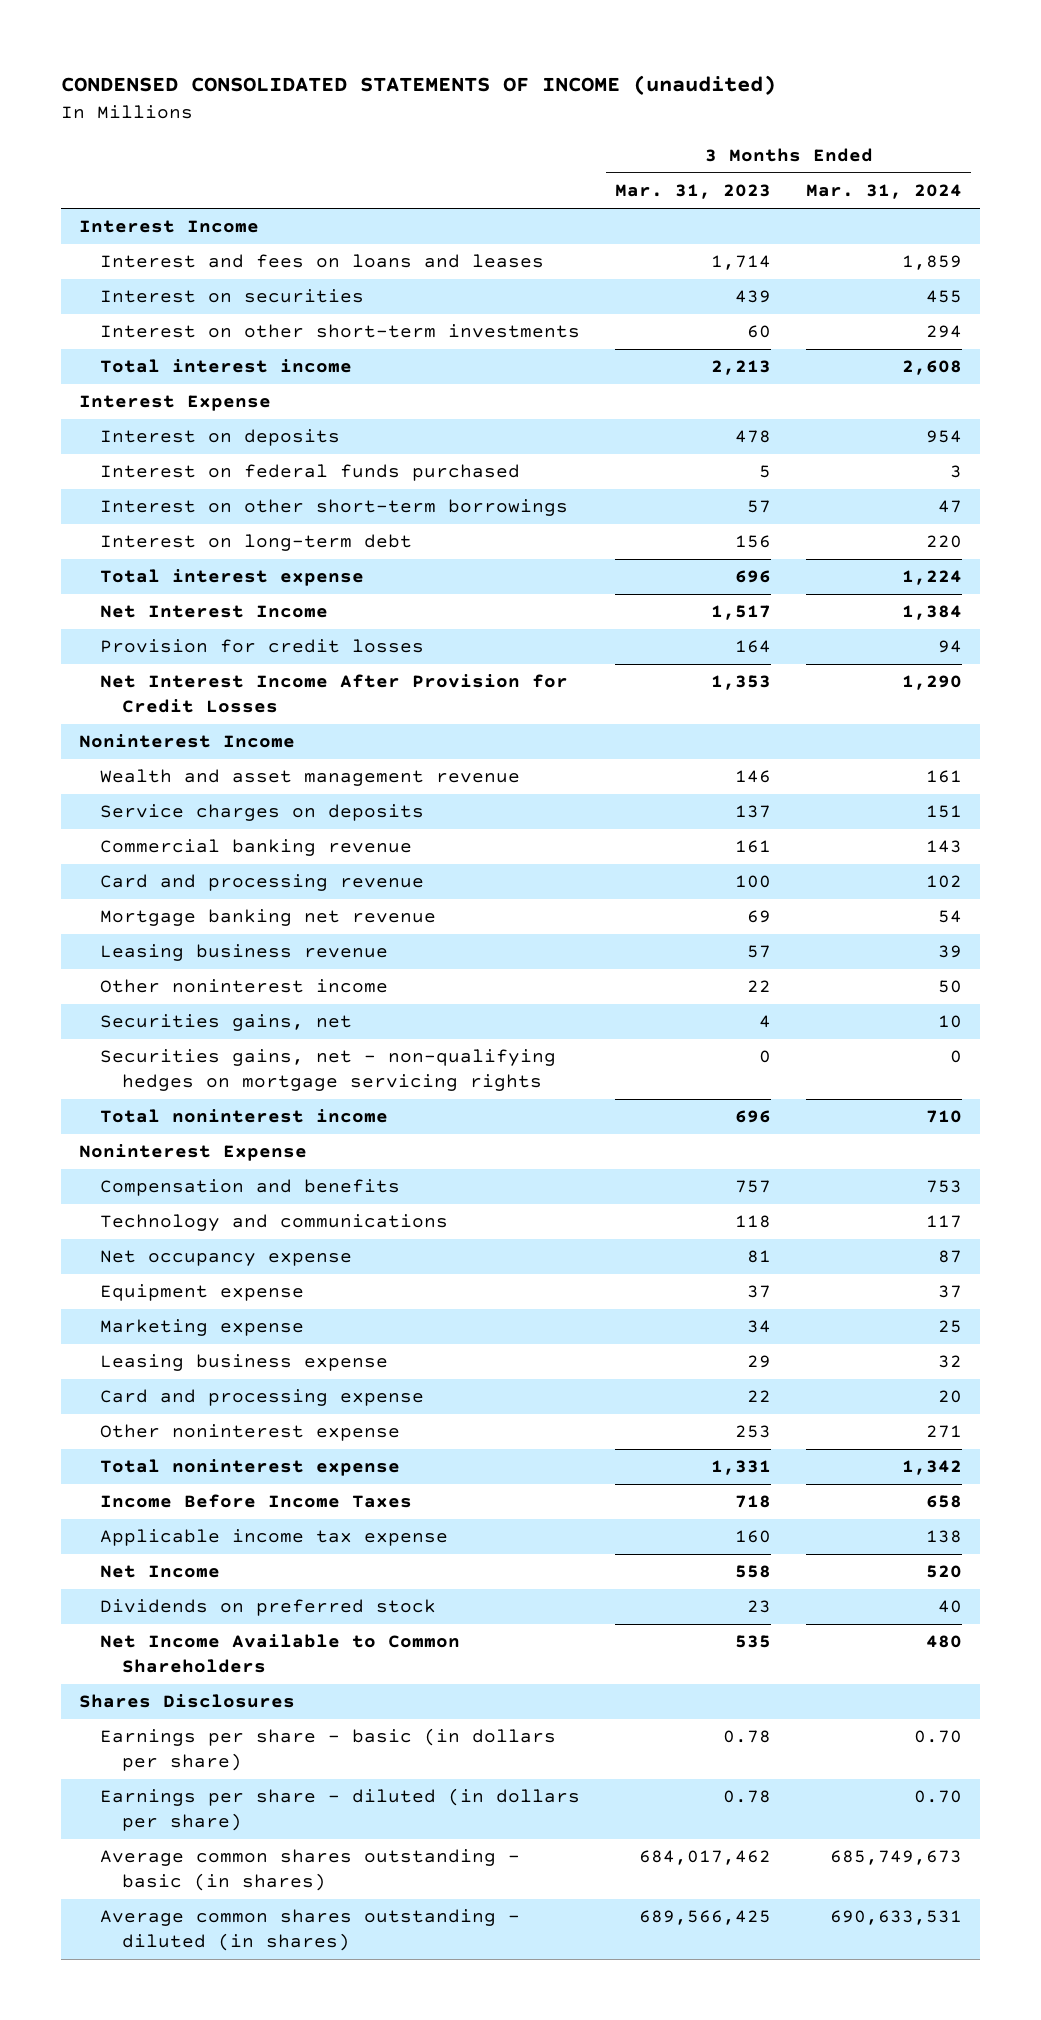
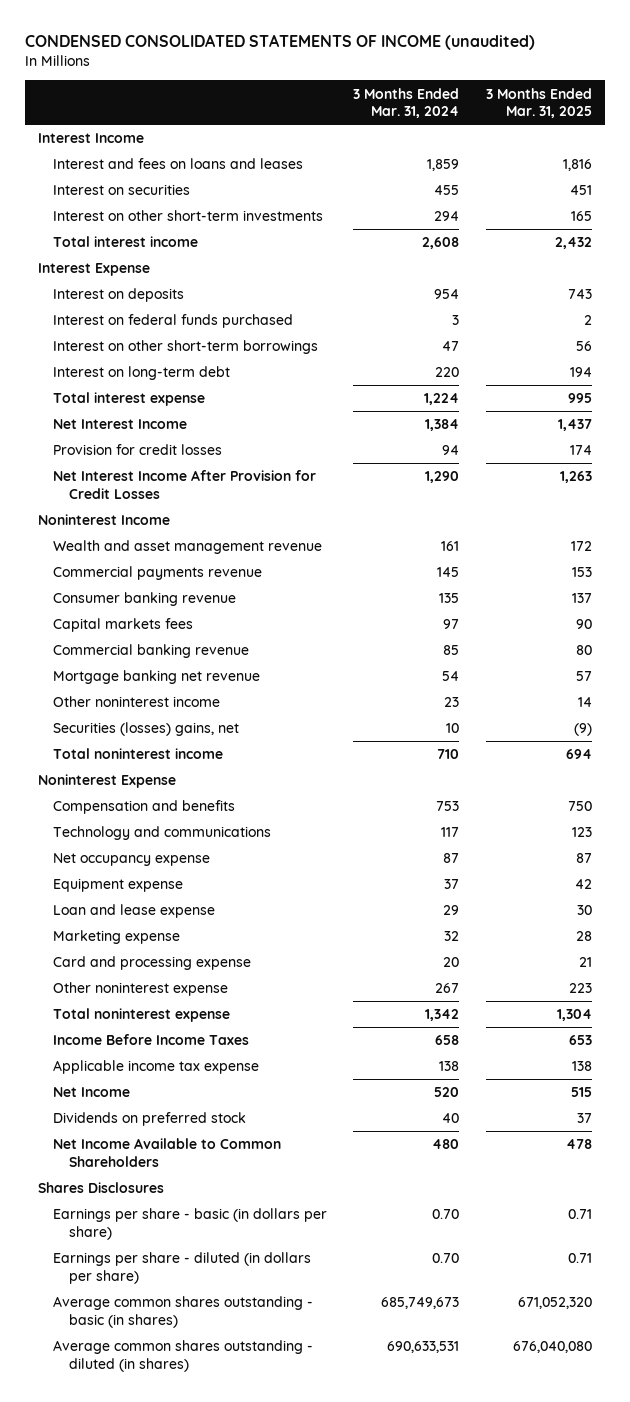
[615,184,772,200] Mar. 31, 2023 -> none
none -> [485,87,592,119] 3 Months Ended Mar. 31, 2025
[100,804,425,822] Service charges on deposits -> none
[100,874,425,892] Card and processing revenue -> none
none -> [53,566,263,581] Commercial payments revenue
none -> [53,592,237,607] Consumer banking revenue
none -> [53,618,194,633] Capital markets fees
[926,840,963,854] 143 -> [443,645,460,656] 85
[100,944,389,962] Leasing business revenue -> none
[100,1049,557,1091] Securities gains, net - non-qualifying hedges on mortgage servicing rights -> none
[938,980,963,994] 50 -> [444,697,460,708] 23
[100,1014,353,1032] Securities gains, net -> [53,722,240,737] Securities (losses) gains, net
[100,1354,389,1372] Leasing business expense -> none
none -> [53,904,216,919] Loan and lease expense
[938,1320,963,1334] 25 -> [444,931,460,942] 32
[926,1425,963,1439] 271 -> [435,983,460,994] 267

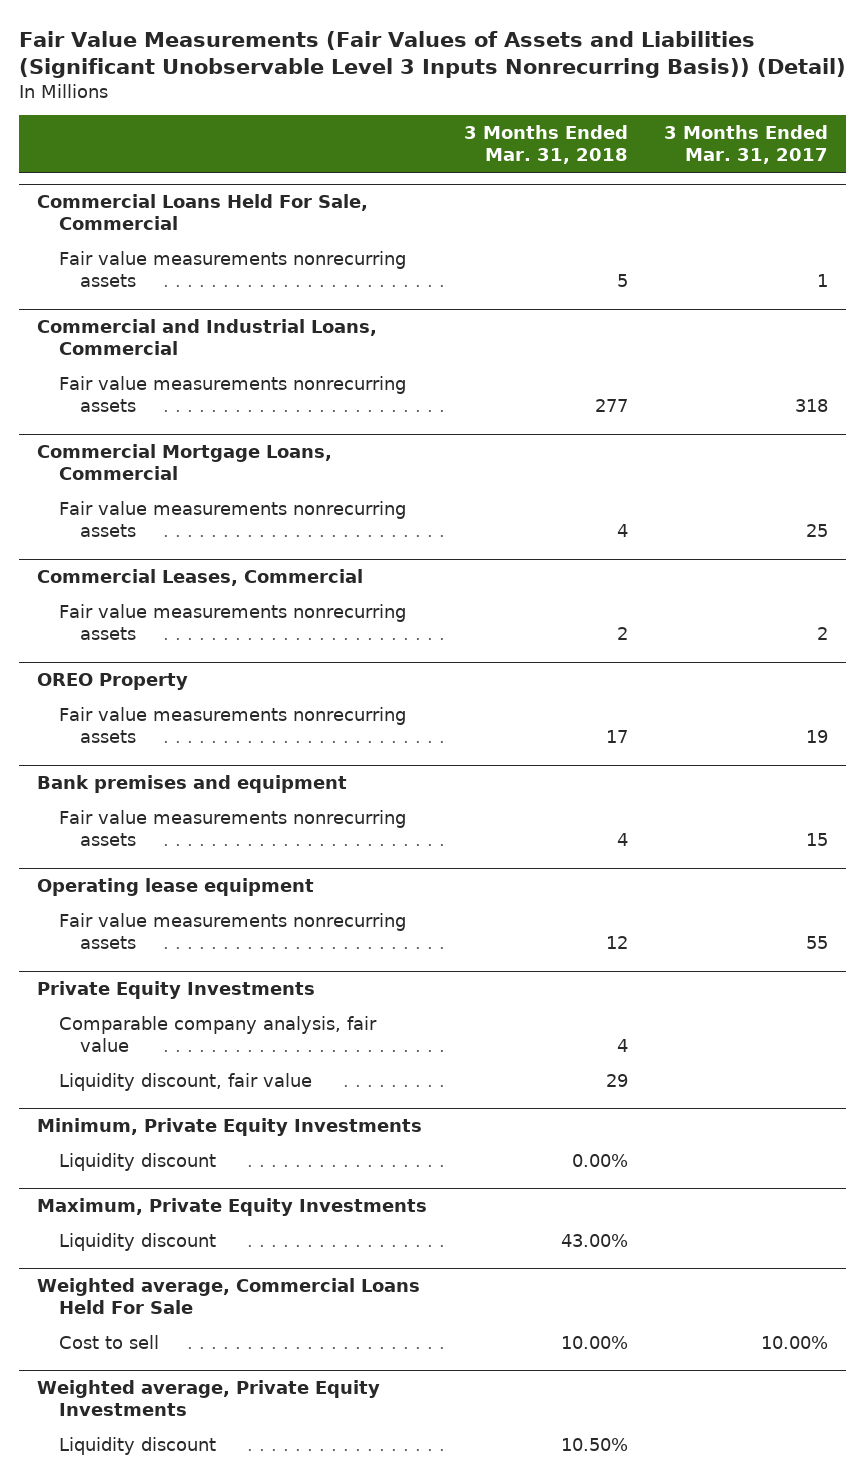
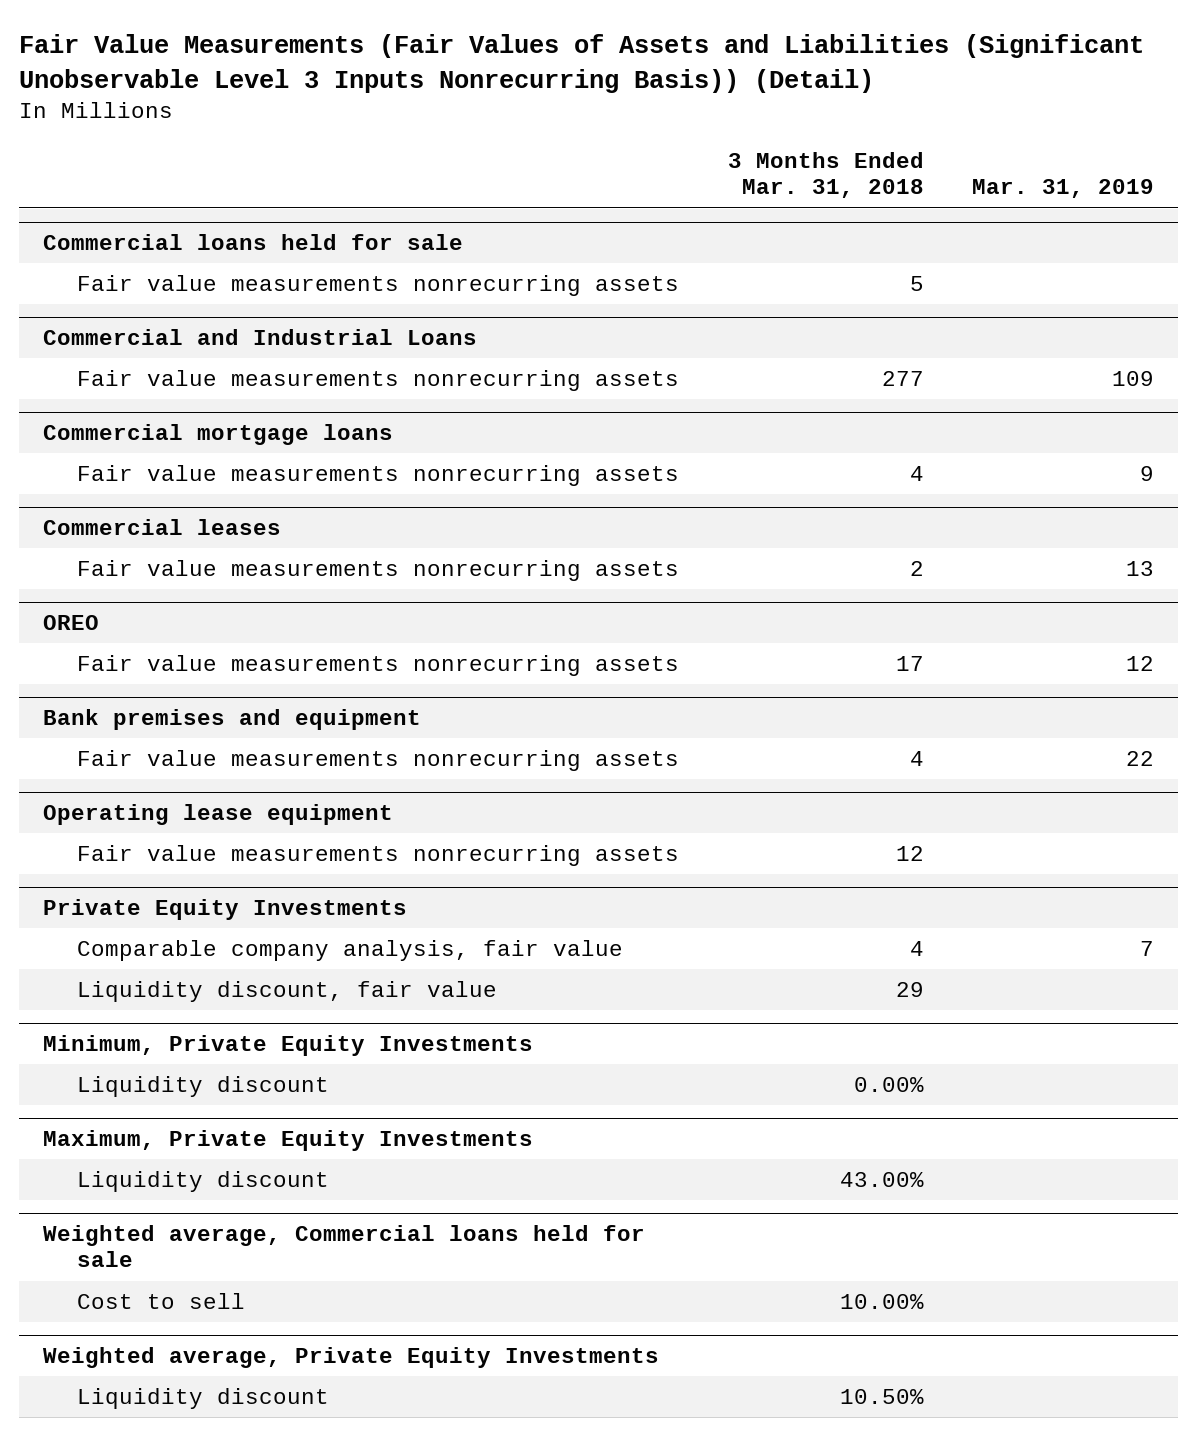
[664,125,829,165] 3 Months Ended Mar. 31, 2017 -> none
none -> [972,179,1155,199] Mar. 31, 2019
[37,193,369,230] Commercial Loans Held For Sale, Commercial -> [42,234,463,251] Commercial loans held for sale
[37,318,378,355] Commercial and Industrial Loans, Commercial -> [42,329,477,346] Commercial and Industrial Loans
[37,443,333,480] Commercial Mortgage Loans, Commercial -> [42,424,393,446] Commercial mortgage loans
[37,568,364,586] Commercial Leases, Commercial -> [42,519,281,536] Commercial leases
[37,672,189,690] OREO Property -> [42,615,99,631] OREO
[37,1277,421,1314] Weighted average, Commercial Loans Held For Sale -> [42,1225,645,1268] Weighted average, Commercial loans held for sale

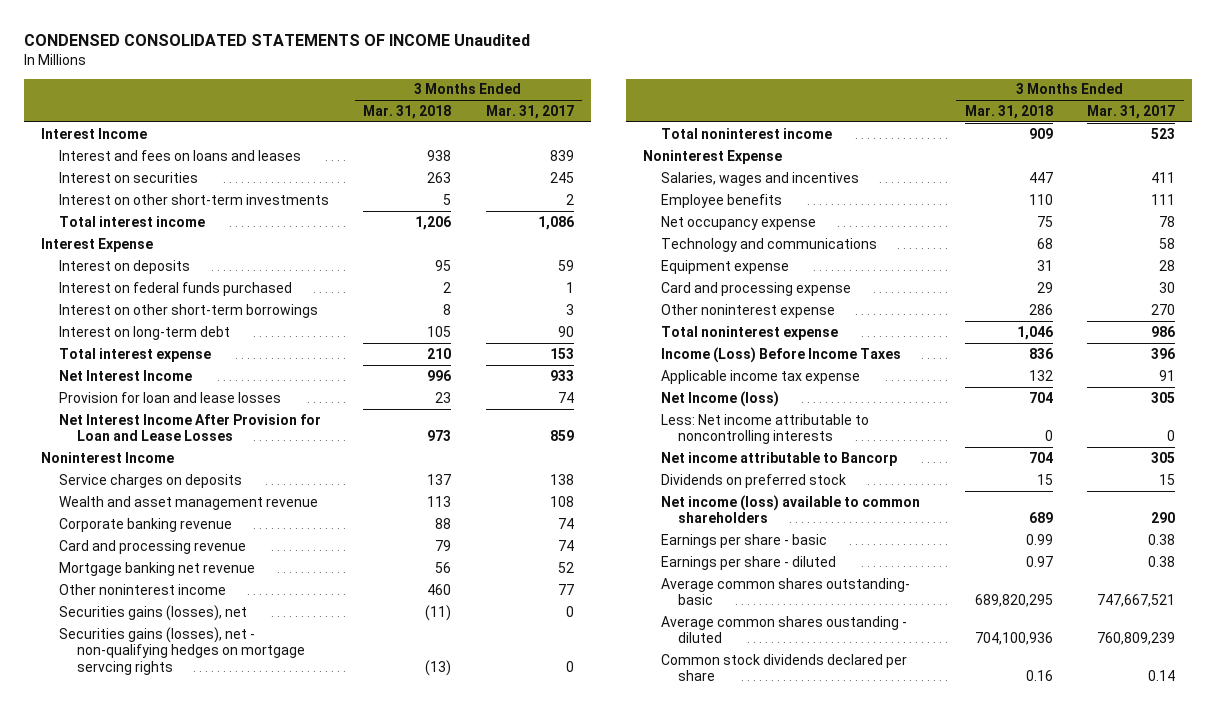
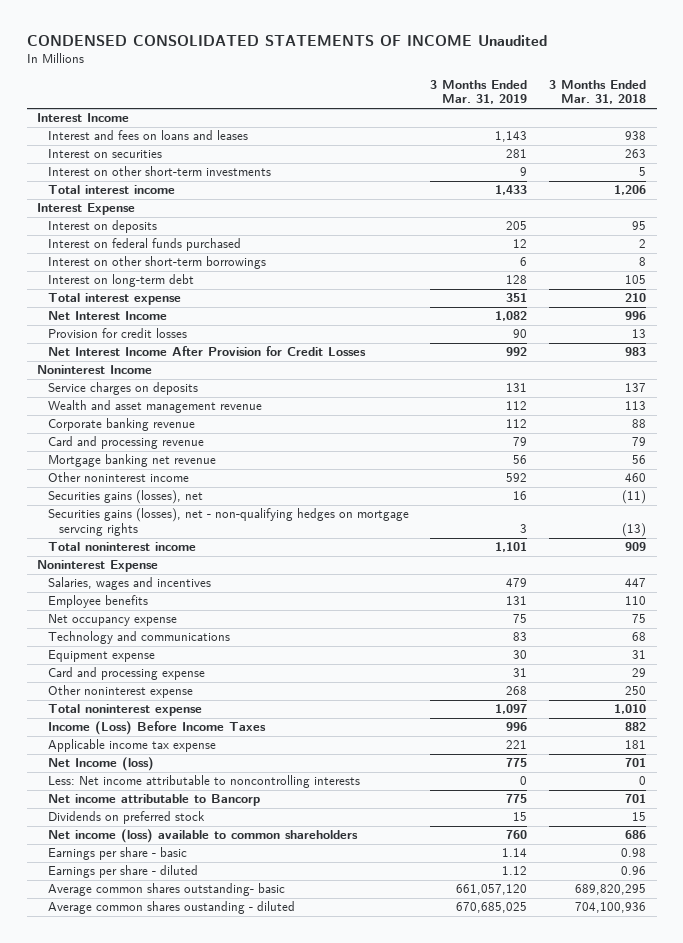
[485,104,574,119] Mar. 31, 2017 -> none
none -> [430,79,528,105] 3 Months Ended Mar. 31, 2019
[58,391,281,403] Provision for loan and lease losses -> none
none -> [47,328,187,339] Provision for credit losses
[58,413,321,442] Net Interest Income After Provision for Loan and Lease Losses -> [47,346,366,357] Net Interest Income After Provision for Credit Losses
[427,430,452,442] 973 -> [624,347,646,357] 983
[1028,303,1053,315] 286 -> [624,686,646,696] 250
[1016,325,1053,340] 1,046 -> [613,704,646,715] 1,010
[1028,347,1053,359] 836 -> [624,722,646,732] 882
[1028,369,1053,381] 132 -> [624,740,646,750] 181
[1028,391,1053,403] 704 -> [624,758,646,768] 701
[1028,451,1053,463] 704 -> [624,794,646,804] 701
[1028,512,1053,524] 689 -> [624,830,646,840] 686
[1025,533,1053,545] 0.99 -> [620,848,646,858] 0.98
[1025,555,1053,567] 0.97 -> [620,866,646,876] 0.96
[660,653,907,682] Common stock dividends declared per share -> none

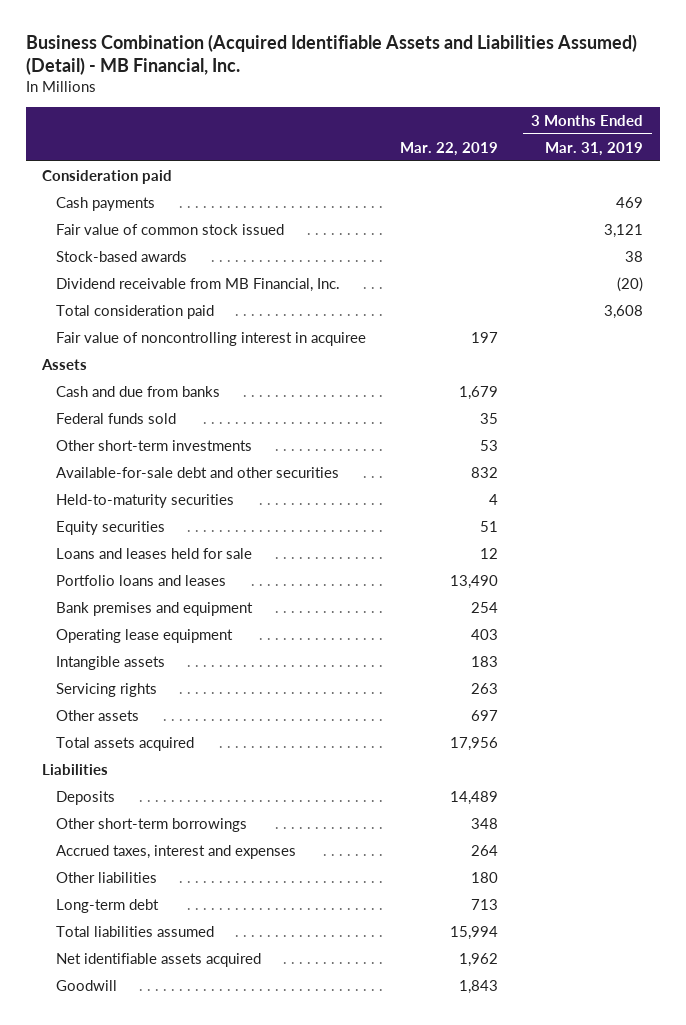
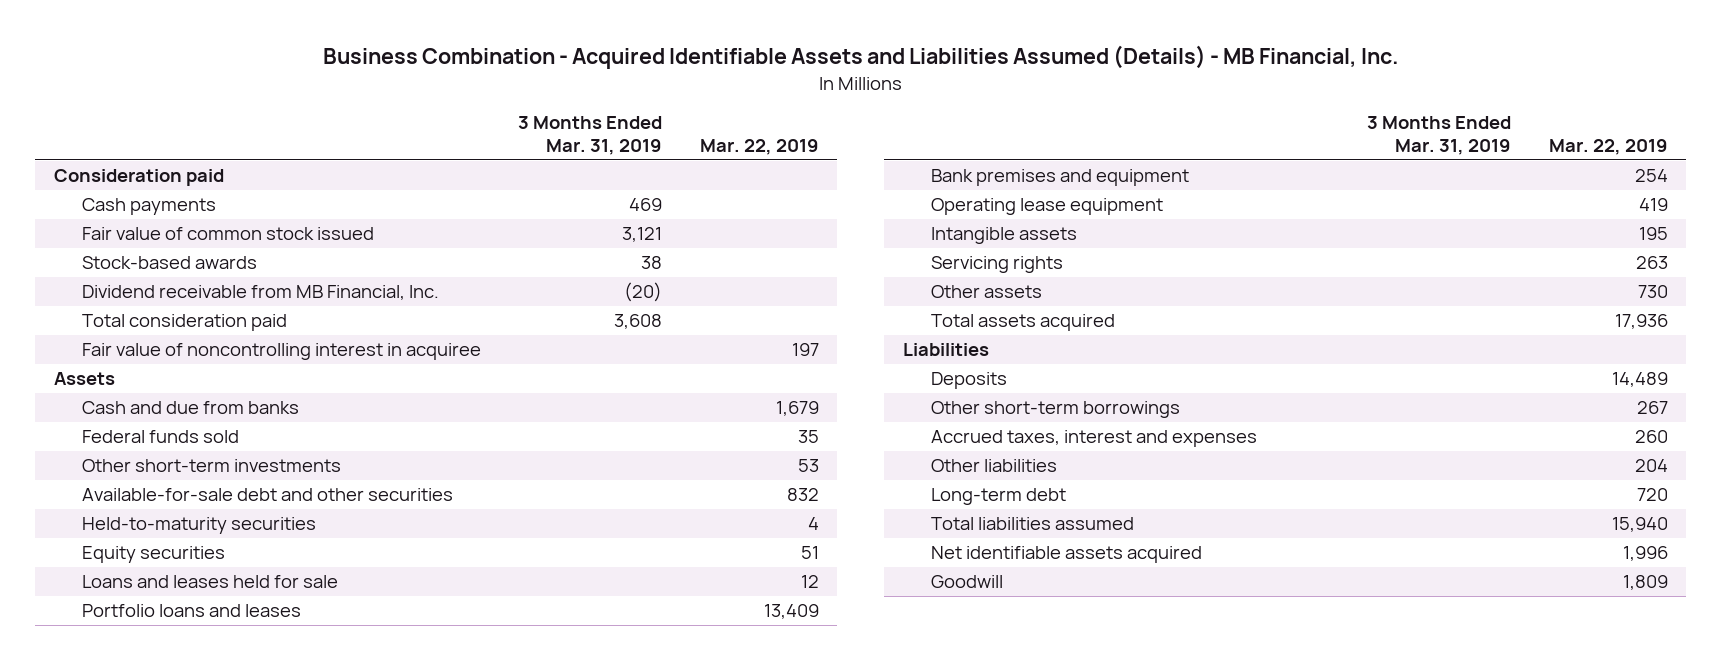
[25,33,637,76] Business Combination (Acquired Identifiable Assets and Liabilities Assumed) (Detail) - MB Financial, Inc. -> [322,45,1399,70] Business Combination - Acquired Identifiable Assets and Liabilities Assumed (Details) - MB Financial, Inc.
[449,574,498,589] 13,490 -> [763,604,819,620] 13,409
[470,628,498,640] 403 -> [1638,198,1668,212] 419
[470,655,498,667] 183 -> [1638,227,1668,241] 195
[470,709,498,721] 697 -> [1637,285,1668,299] 730
[449,736,498,751] 17,956 -> [1614,314,1668,330] 17,936
[470,817,498,829] 348 -> [1636,401,1668,415] 267
[470,844,498,856] 264 -> [1634,430,1668,444] 260
[470,871,498,883] 180 -> [1634,459,1668,473] 204
[470,898,498,910] 713 -> [1636,488,1668,502] 720
[449,925,498,940] 15,994 -> [1611,517,1668,533] 15,940
[458,952,498,967] 1,962 -> [1622,546,1668,562] 1,996
[458,979,498,994] 1,843 -> [1622,575,1668,591] 1,809

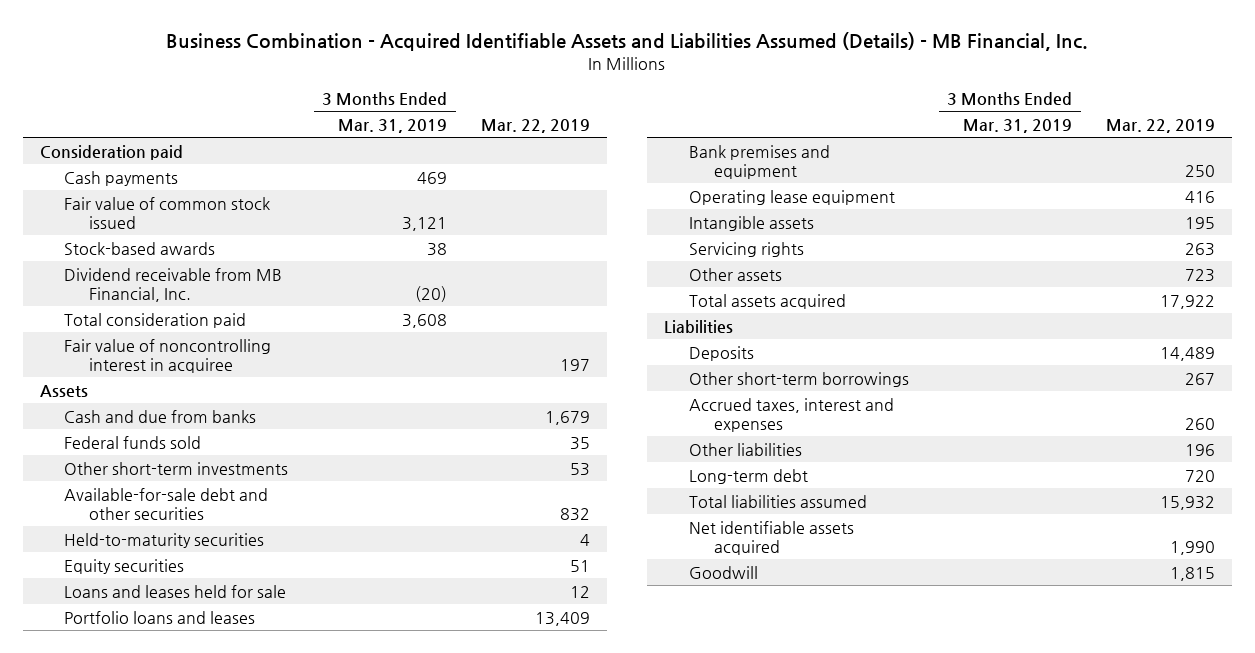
[1634,169,1668,183] 254 -> [1185,164,1216,177] 250
[1638,198,1668,212] 419 -> [1185,190,1216,203] 416
[1637,285,1668,299] 730 -> [1185,268,1216,282] 723
[1614,314,1668,330] 17,936 -> [1160,294,1216,309] 17,922
[1634,459,1668,473] 204 -> [1185,443,1216,456] 196
[1611,517,1668,533] 15,940 -> [1160,495,1216,510] 15,932
[1622,546,1668,562] 1,996 -> [1170,540,1216,555] 1,990
[1622,575,1668,591] 1,809 -> [1170,566,1216,581] 1,815

